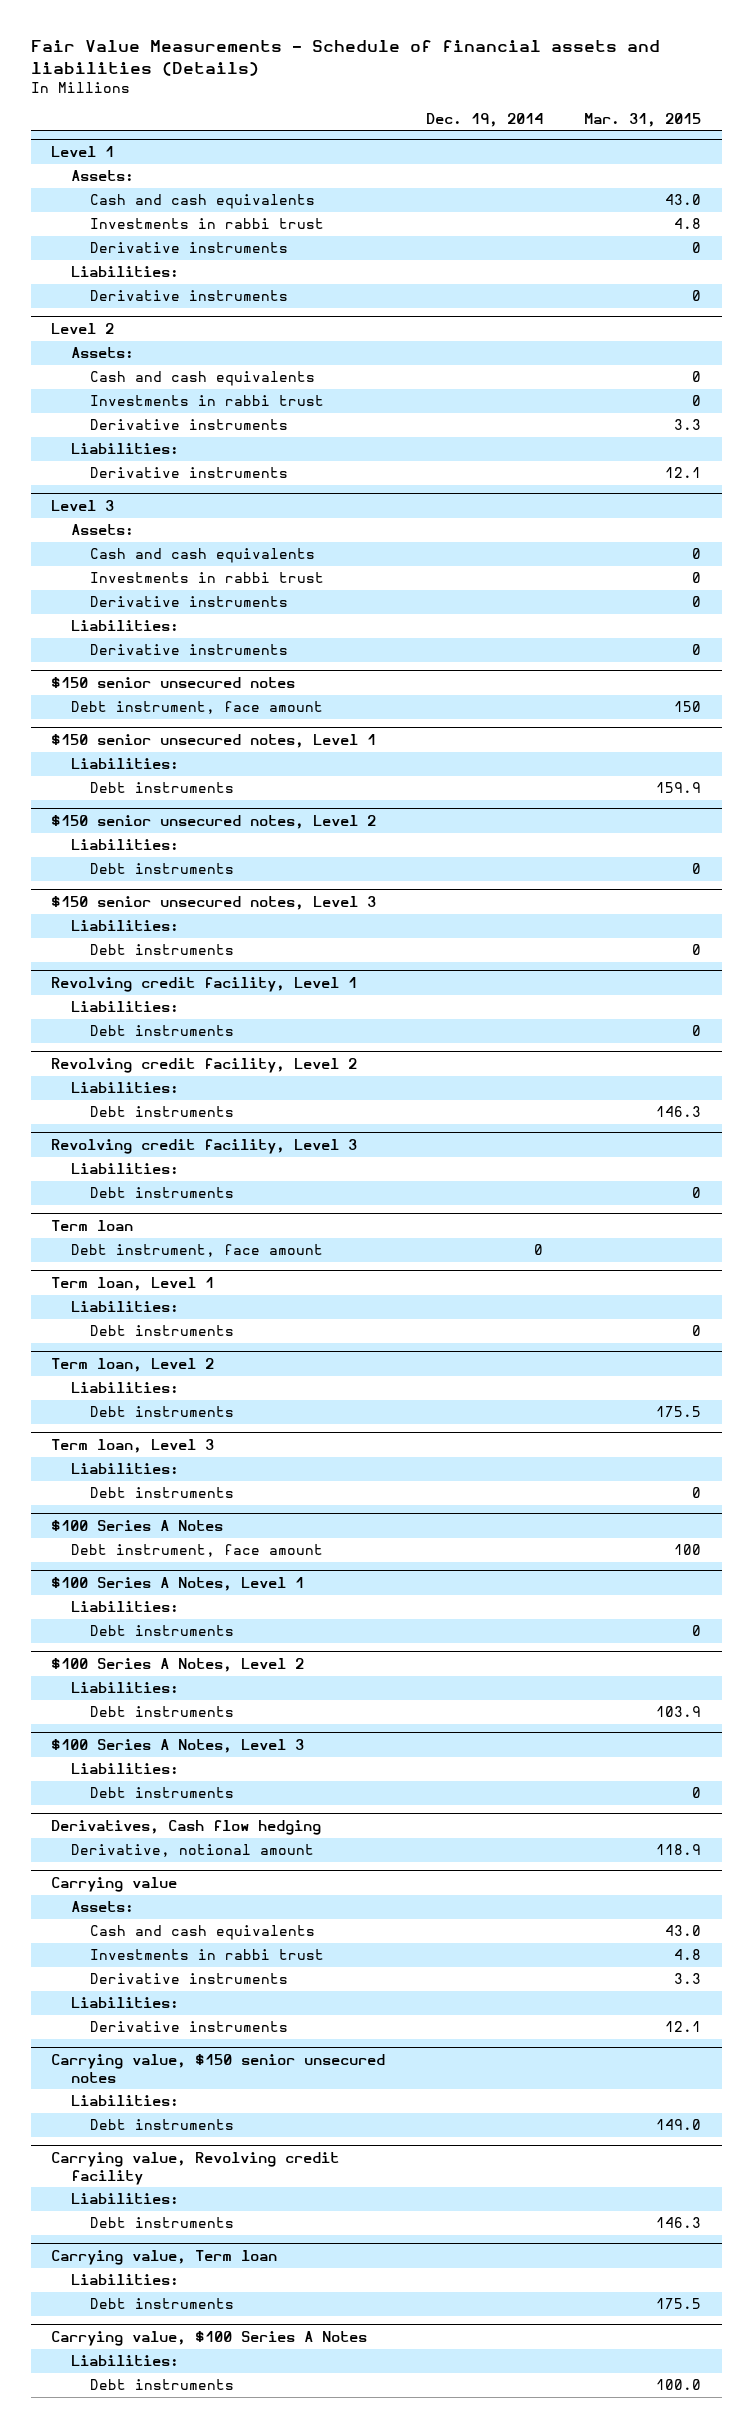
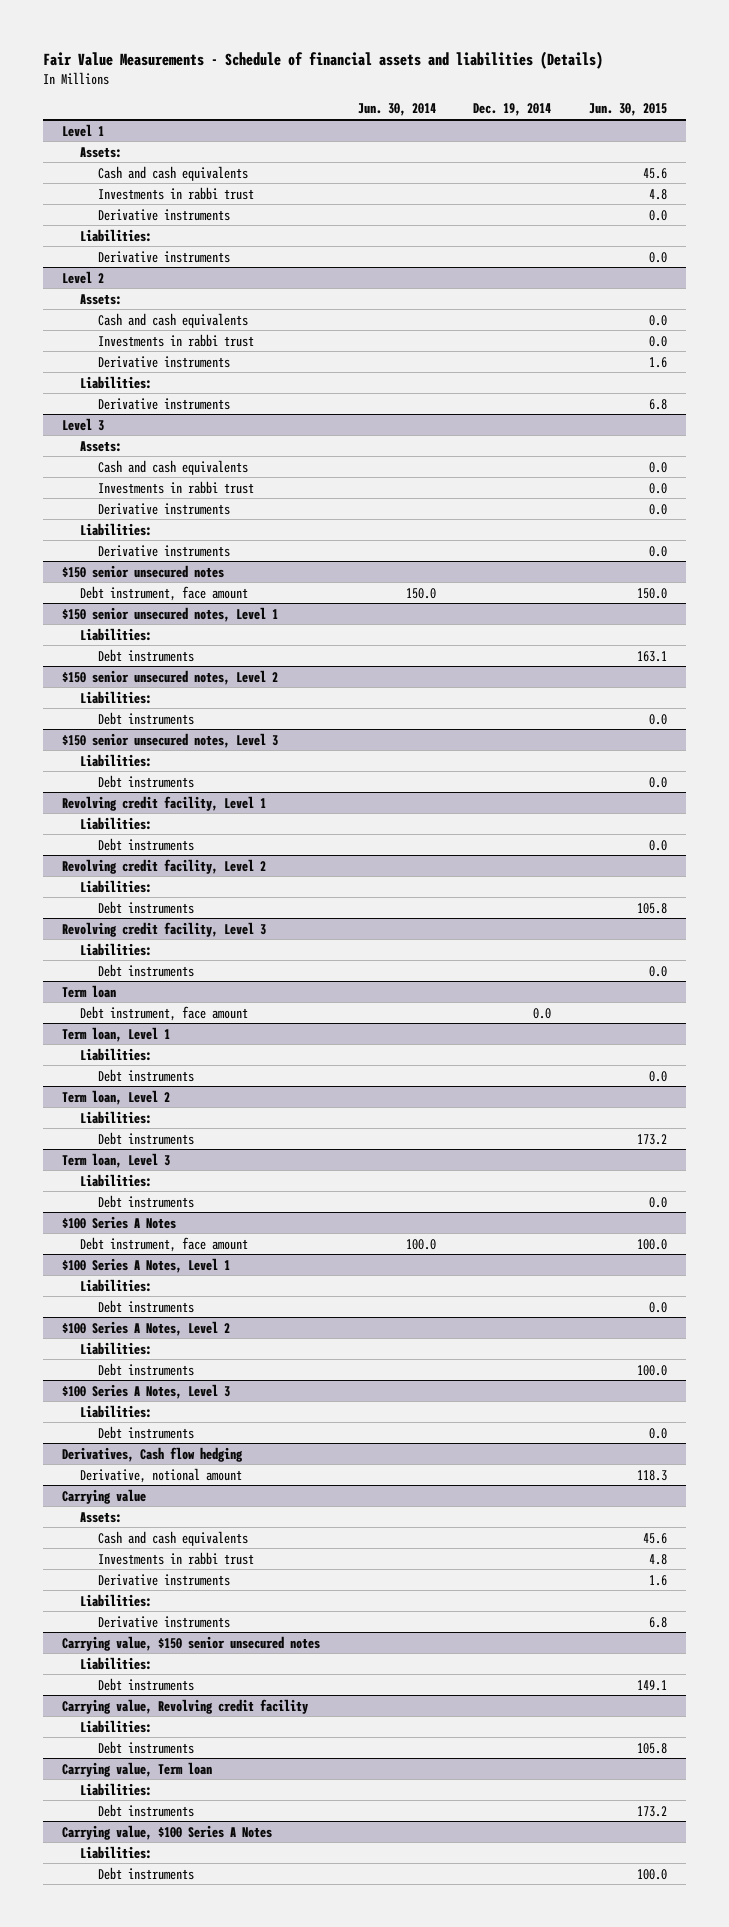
[584,112,702,127] Mar. 31, 2015 -> none
none -> [357,103,436,117] Jun. 30, 2014
none -> [588,103,667,117] Jun. 30, 2015
[534,1244,544,1256] 0 -> [533,1007,552,1019] 0.0

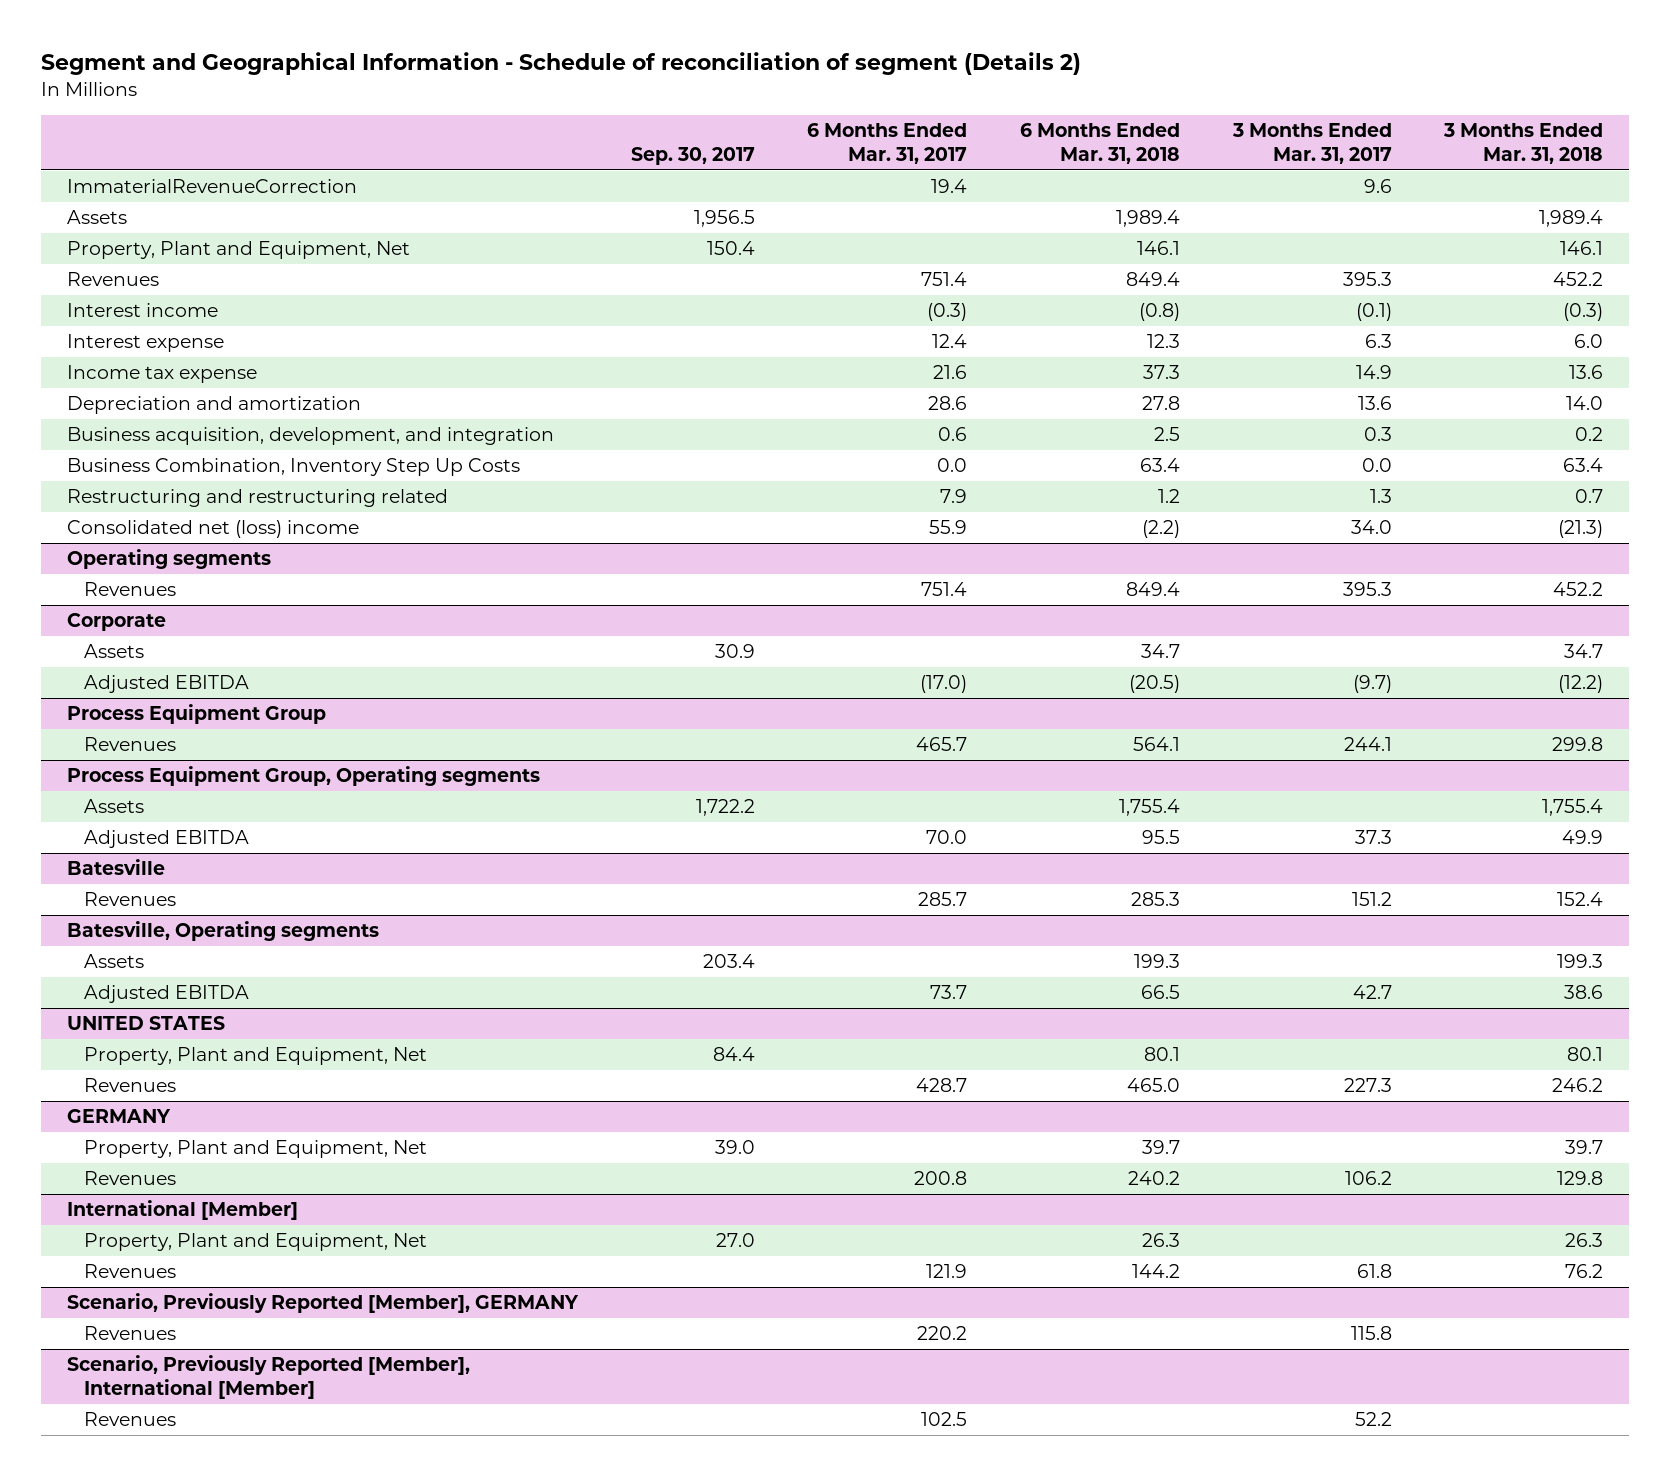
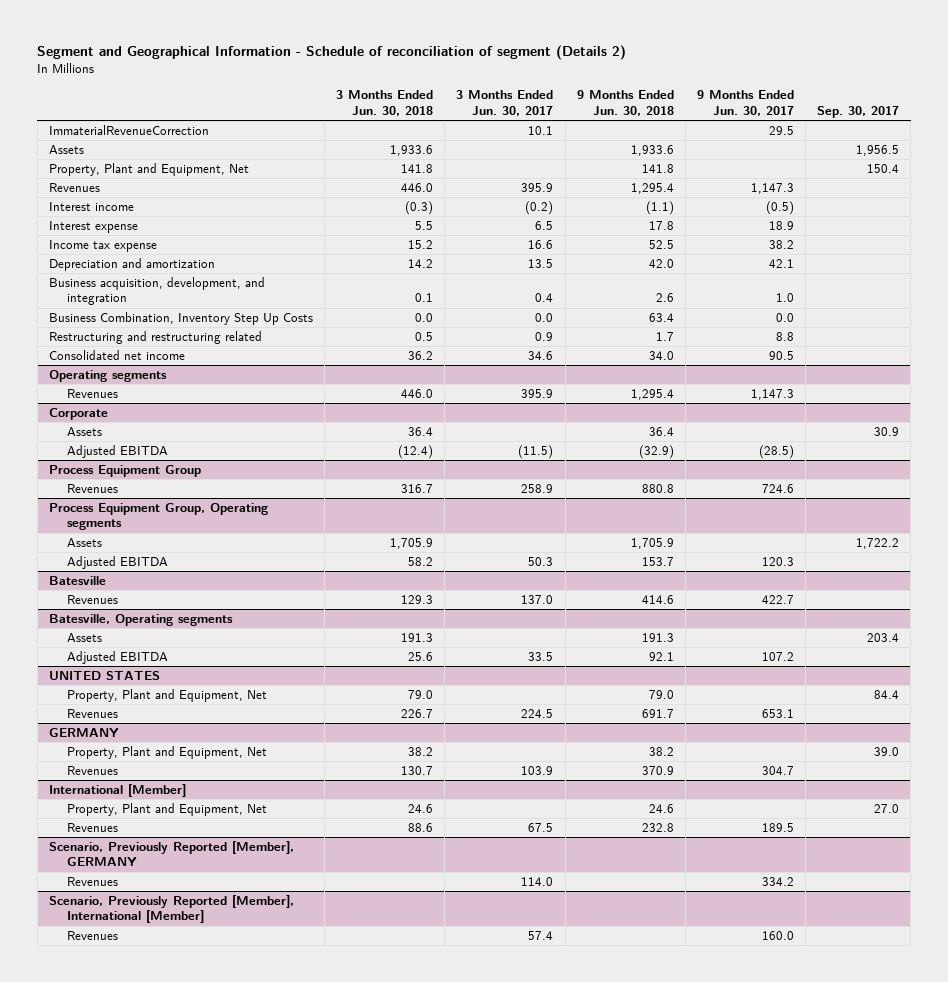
[807,123,968,164] 6 Months Ended Mar. 31, 2017 -> none
[1019,123,1180,164] 6 Months Ended Mar. 31, 2018 -> none
[1231,123,1392,164] 3 Months Ended Mar. 31, 2017 -> none
[1443,123,1604,164] 3 Months Ended Mar. 31, 2018 -> none
none -> [336,90,434,116] 3 Months Ended Jun. 30, 2018
none -> [456,90,554,116] 3 Months Ended Jun. 30, 2017
none -> [576,90,674,116] 9 Months Ended Jun. 30, 2018
none -> [696,90,794,116] 9 Months Ended Jun. 30, 2017
[67,520,360,539] Consolidated net (loss) income -> [49,349,186,360] Consolidated net income

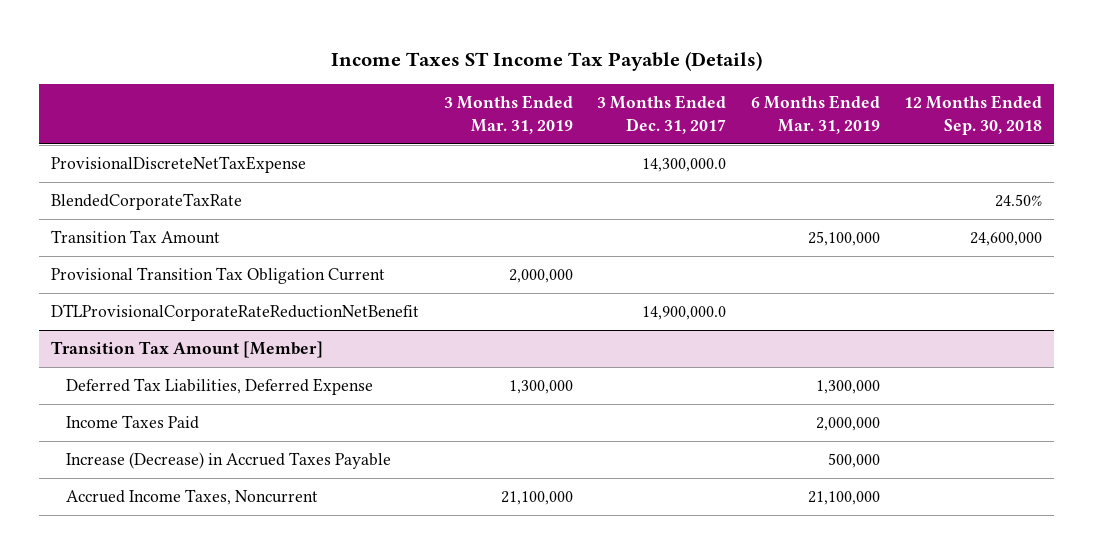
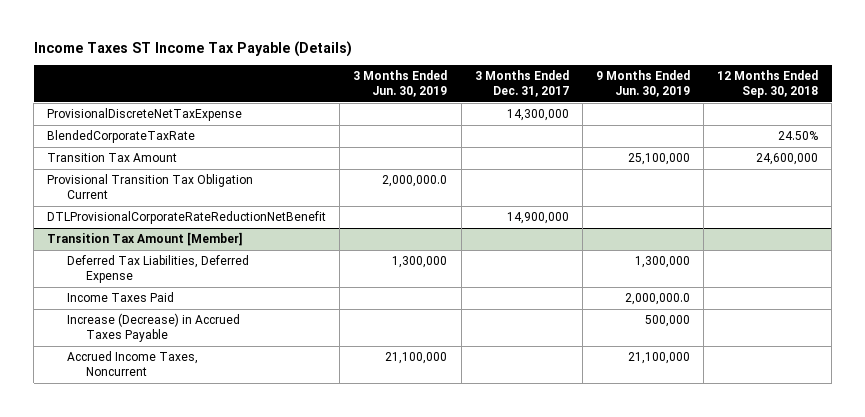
[443,95,573,135] 3 Months Ended Mar. 31, 2019 -> none
[750,95,880,135] 6 Months Ended Mar. 31, 2019 -> none
none -> [353,70,448,97] 3 Months Ended Jun. 30, 2019
none -> [595,70,690,97] 9 Months Ended Jun. 30, 2019
[642,158,727,173] 14,300,000.0 -> [506,109,569,122] 14,300,000
[642,306,727,321] 14,900,000.0 -> [506,212,569,225] 14,900,000

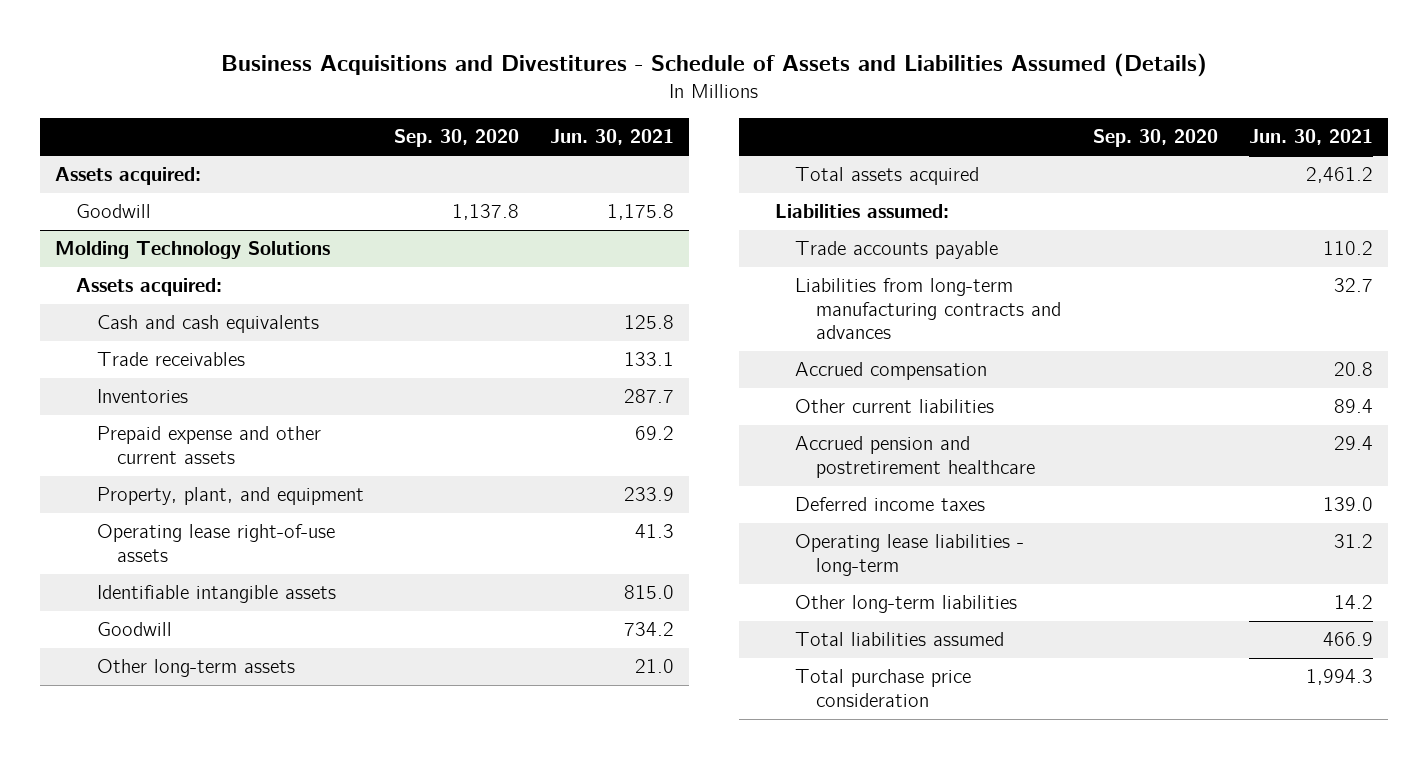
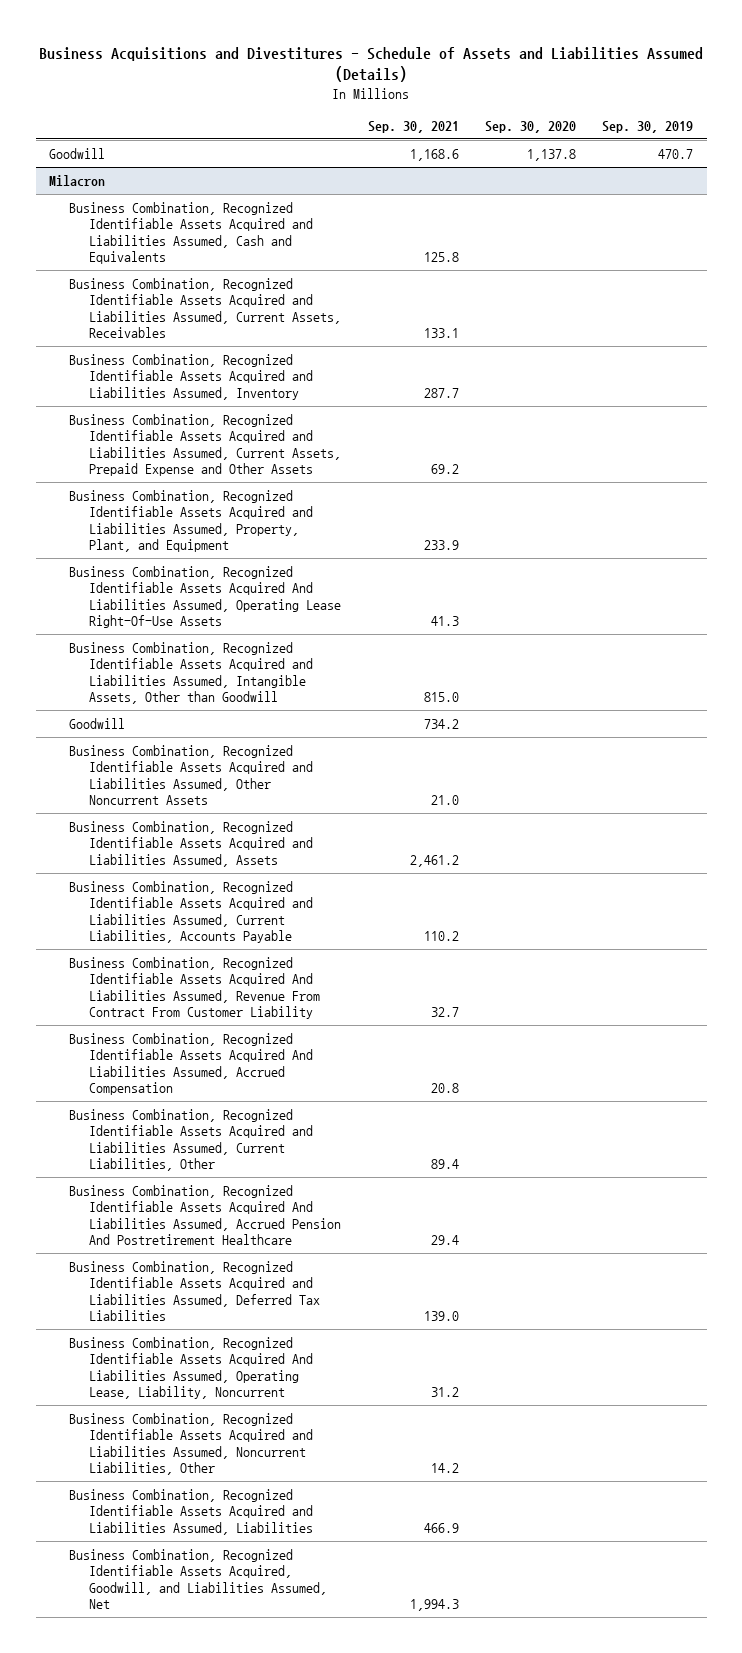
[549,129,674,146] Jun. 30, 2021 -> none
none -> [367,120,459,133] Sep. 30, 2021
none -> [602,120,694,133] Sep. 30, 2019
[55,167,202,186] Assets acquired: -> none
[75,278,222,297] Assets acquired: -> none
[55,241,331,260] Molding Technology Solutions -> [48,174,105,186] Milacron
[96,315,319,334] Cash and cash equivalents -> [69,201,314,265] Business Combination, Recognized Identifiable Assets Acquired and Liabilities Assumed, Cash and Equivalents
[96,352,245,367] Trade receivables -> [69,277,342,339] Business Combination, Recognized Identifiable Assets Acquired and Liabilities Assumed, Current Assets, Receivables
[96,389,188,404] Inventories -> [69,353,314,400] Business Combination, Recognized Identifiable Assets Acquired and Liabilities Assumed, Inventory
[96,426,321,464] Prepaid expense and other current assets -> [69,413,342,477] Business Combination, Recognized Identifiable Assets Acquired and Liabilities Assumed, Current Assets, Prepaid Expense and Other Assets
[96,487,364,506] Property, plant, and equipment -> [69,489,314,553] Business Combination, Recognized Identifiable Assets Acquired and Liabilities Assumed, Property, Plant, and Equipment
[96,524,335,562] Operating lease right-of-use assets -> [69,565,342,629] Business Combination, Recognized Identifiable Assets Acquired And Liabilities Assumed, Operating Lease Right-Of-Use Assets
[96,585,336,604] Identifiable intangible assets -> [69,641,314,705] Business Combination, Recognized Identifiable Assets Acquired and Liabilities Assumed, Intangible Assets, Other than Goodwill
[774,204,949,219] Liabilities assumed: -> none
[96,659,295,678] Other long-term assets -> [69,744,314,806] Business Combination, Recognized Identifiable Assets Acquired and Liabilities Assumed, Other Noncurrent Assets
[795,167,980,186] Total assets acquired -> [69,820,314,867] Business Combination, Recognized Identifiable Assets Acquired and Liabilities Assumed, Assets
[795,241,999,260] Trade accounts payable -> [69,880,314,944] Business Combination, Recognized Identifiable Assets Acquired and Liabilities Assumed, Current Liabilities, Accounts Payable
[795,278,1062,340] Liabilities from long-term manufacturing contracts and advances -> [69,956,321,1020] Business Combination, Recognized Identifiable Assets Acquired And Liabilities Assumed, Revenue From Contract From Customer Liability
[795,362,988,381] Accrued compensation -> [69,1032,314,1096] Business Combination, Recognized Identifiable Assets Acquired And Liabilities Assumed, Accrued Compensation
[795,399,995,414] Other current liabilities -> [69,1108,314,1172] Business Combination, Recognized Identifiable Assets Acquired and Liabilities Assumed, Current Liabilities, Other
[795,436,1036,478] Accrued pension and postretirement healthcare -> [69,1184,342,1246] Business Combination, Recognized Identifiable Assets Acquired And Liabilities Assumed, Accrued Pension And Postretirement Healthcare
[795,497,986,512] Deferred income taxes -> [69,1260,321,1322] Business Combination, Recognized Identifiable Assets Acquired and Liabilities Assumed, Deferred Tax Liabilities
[795,534,1025,576] Operating lease liabilities - long-term -> [69,1336,314,1400] Business Combination, Recognized Identifiable Assets Acquired And Liabilities Assumed, Operating Lease, Liability, Noncurrent
[795,595,1018,614] Other long-term liabilities -> [69,1412,314,1476] Business Combination, Recognized Identifiable Assets Acquired and Liabilities Assumed, Noncurrent Liabilities, Other
[795,632,1005,647] Total liabilities assumed -> [69,1488,314,1535] Business Combination, Recognized Identifiable Assets Acquired and Liabilities Assumed, Liabilities
[795,669,972,707] Total purchase price consideration -> [69,1548,328,1610] Business Combination, Recognized Identifiable Assets Acquired, Goodwill, and Liabilities Assumed, Net

